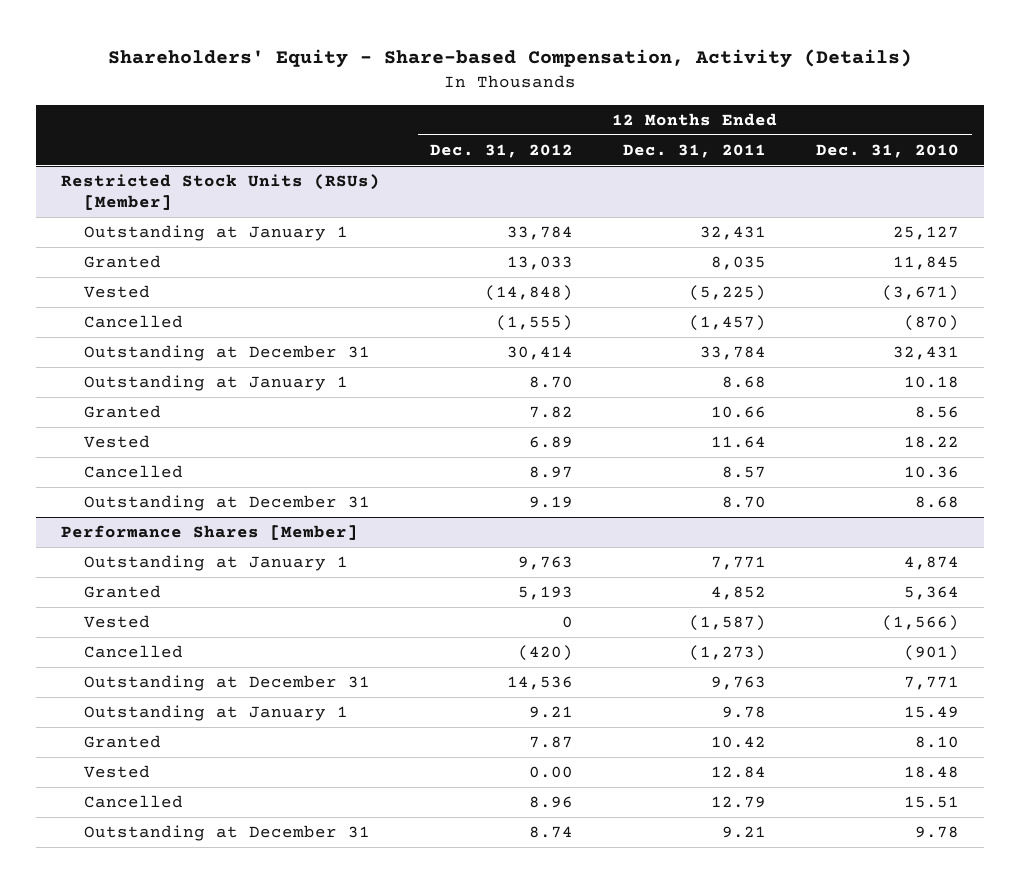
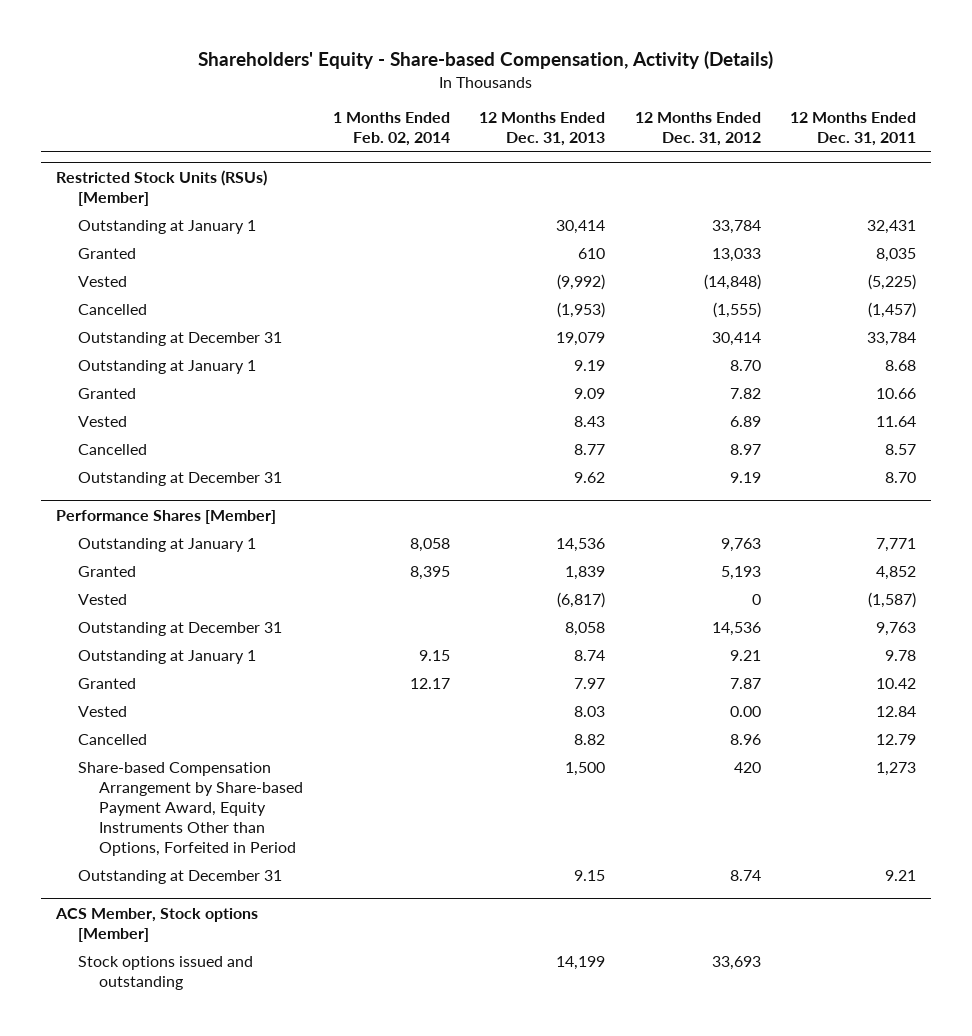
[816,143,960,158] Dec. 31, 2010 -> none
none -> [332,112,450,147] 1 Months Ended Feb. 02, 2014
none -> [479,112,606,147] 12 Months Ended Dec. 31, 2013
[84,645,184,659] Cancelled -> none
none -> [77,761,304,856] Share-based Compensation Arrangement by Share-based Payment Award, Equity Instruments Other than Options, Forfeited in Period
none -> [55,907,259,942] ACS Member, Stock options [Member]
none -> [77,955,253,990] Stock options issued and outstanding

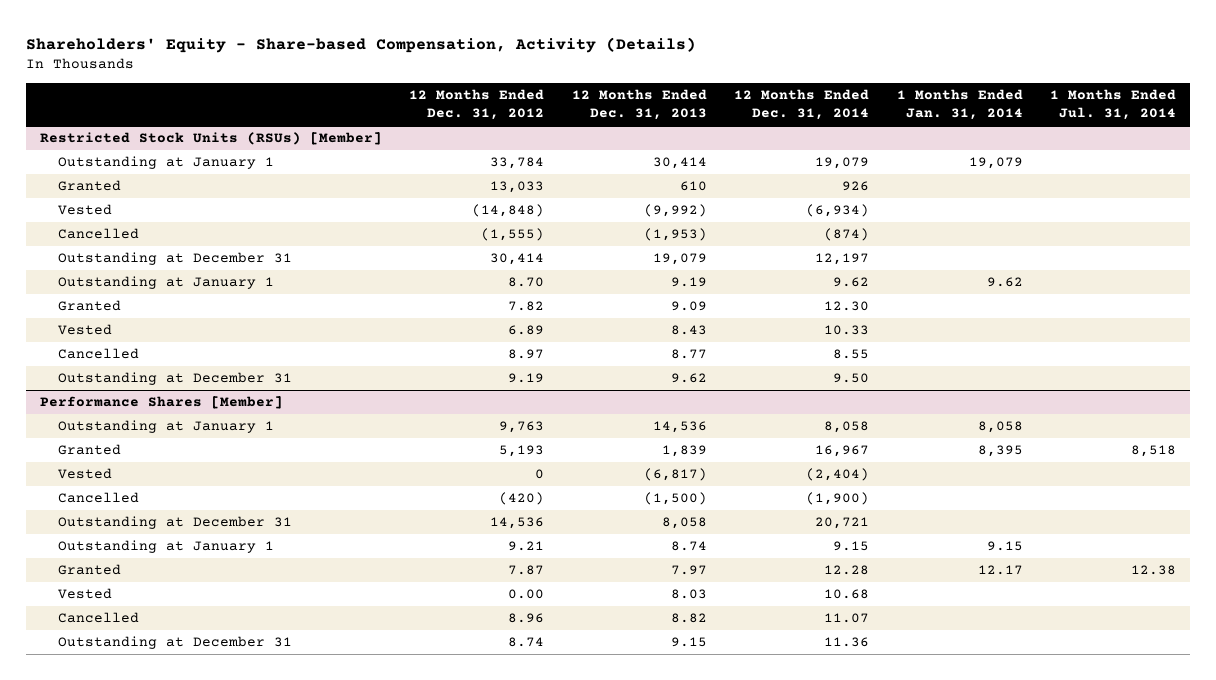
[332,112,450,147] 1 Months Ended Feb. 02, 2014 -> none
[790,112,917,147] 12 Months Ended Dec. 31, 2011 -> none
none -> [734,88,870,121] 12 Months Ended Dec. 31, 2014
none -> [896,88,1023,121] 1 Months Ended Jan. 31, 2014
none -> [1050,88,1177,121] 1 Months Ended Jul. 31, 2014
none -> [57,492,139,504] Cancelled
[77,761,304,856] Share-based Compensation Arrangement by Share-based Payment Award, Equity Instruments Other than Options, Forfeited in Period -> none
[55,907,259,942] ACS Member, Stock options [Member] -> none
[77,955,253,990] Stock options issued and outstanding -> none

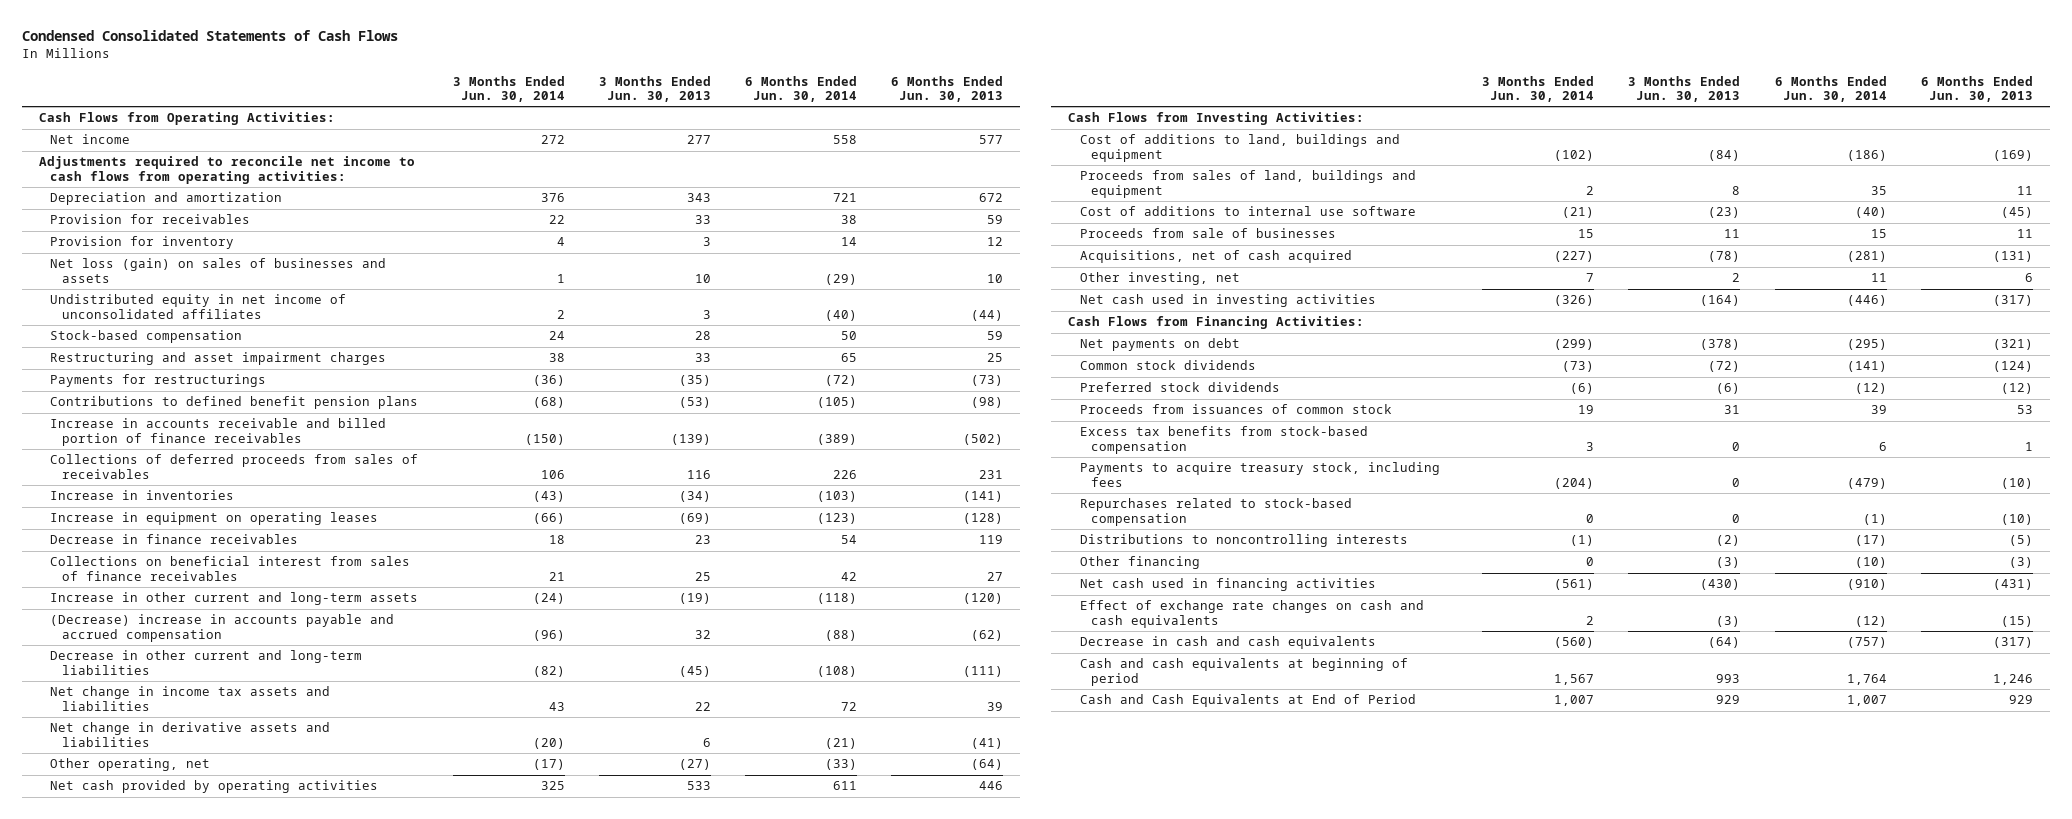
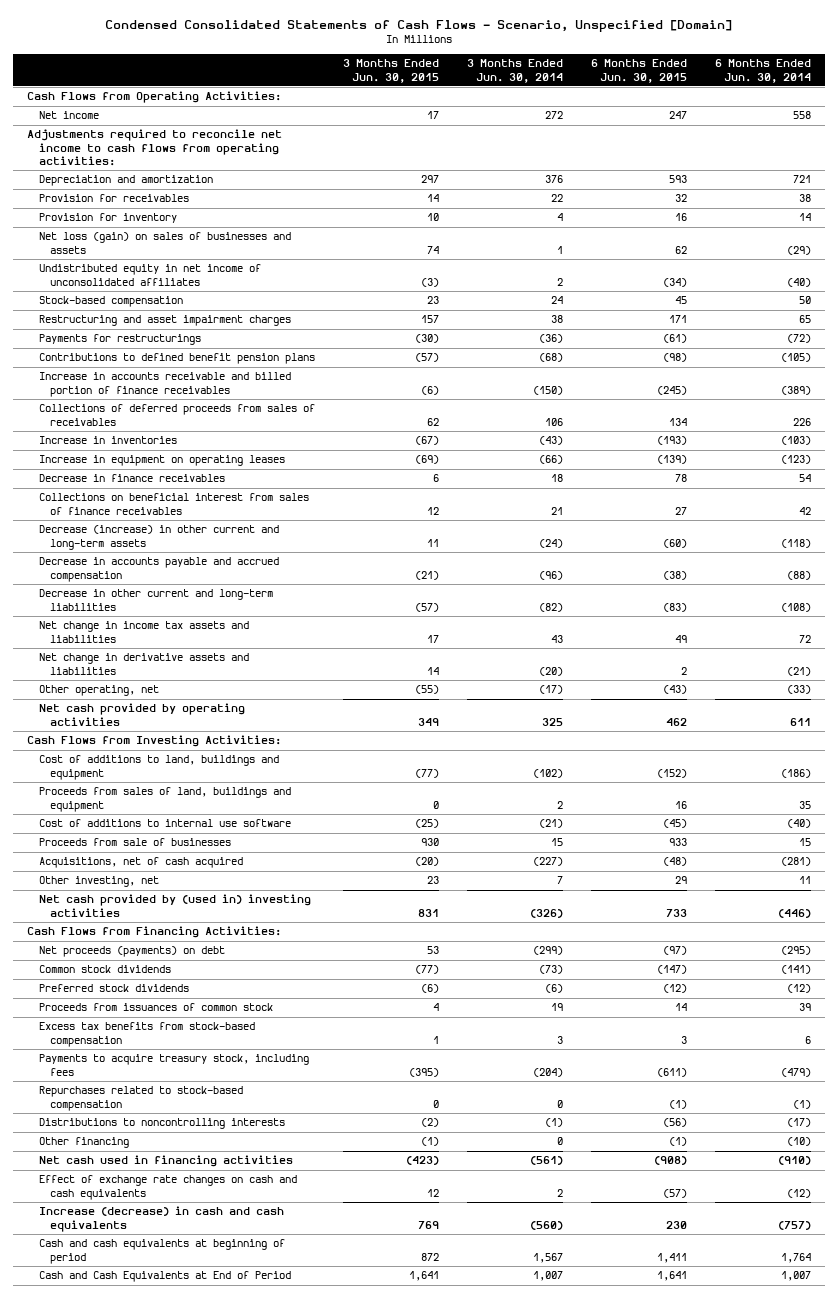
[21,29,398,41] Condensed Consolidated Statements of Cash Flows -> [104,20,732,33] Condensed Consolidated Statements of Cash Flows - Scenario, Unspecified [Domain]
[598,75,711,102] 3 Months Ended Jun. 30, 2013 -> none
[891,75,1004,102] 6 Months Ended Jun. 30, 2013 -> none
none -> [342,59,439,83] 3 Months Ended Jun. 30, 2015
none -> [590,59,687,83] 6 Months Ended Jun. 30, 2015
[50,592,419,606] Increase in other current and long-term assets -> [38,525,279,550] Decrease (increase) in other current and long-term assets
[50,614,395,642] (Decrease) increase in accounts payable and accrued compensation -> [38,557,279,582] Decrease in accounts payable and accrued compensation
[1079,294,1376,308] Net cash used in investing activities -> [38,894,311,917] Net cash provided by (used in) investing activities
[1079,338,1240,352] Net payments on debt -> [38,946,225,958] Net proceeds (payments) on debt
[1079,636,1376,650] Decrease in cash and cash equivalents -> [38,1206,284,1232] Increase (decrease) in cash and cash equivalents

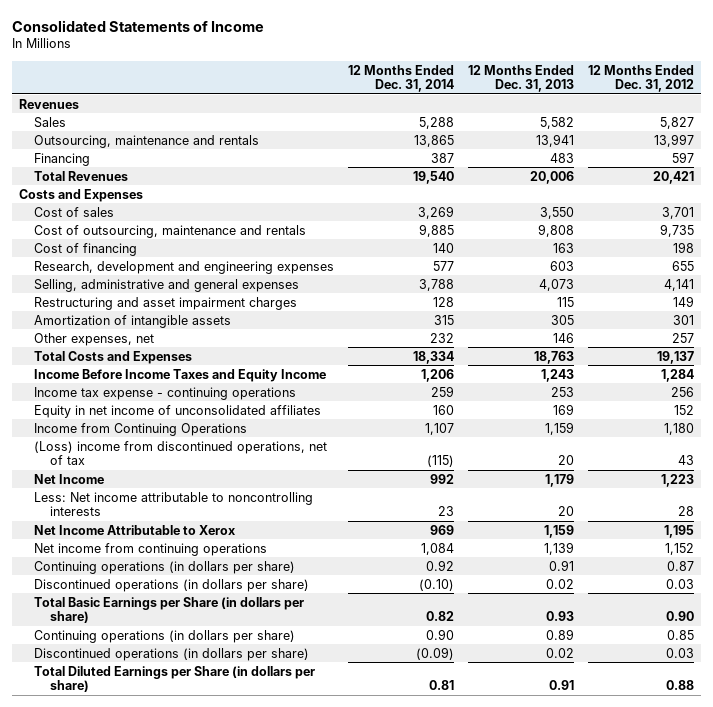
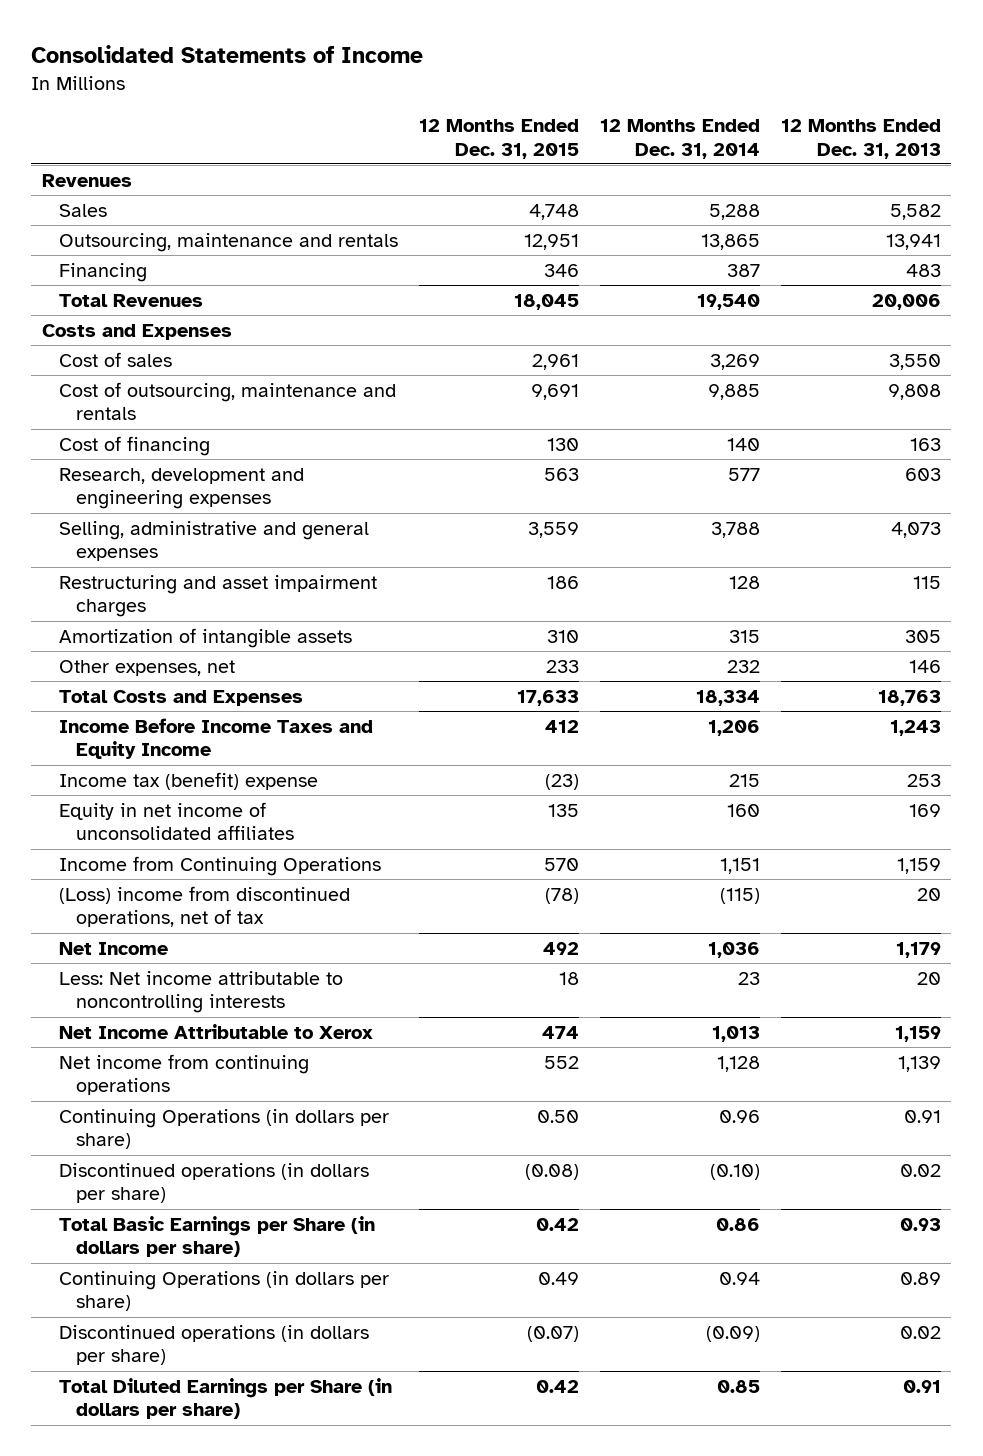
[587,64,694,93] 12 Months Ended Dec. 31, 2012 -> none
none -> [418,119,579,159] 12 Months Ended Dec. 31, 2015
[34,386,297,400] Income tax expense - continuing operations -> [58,771,318,790] Income tax (benefit) expense
[431,385,455,397] 259 -> [728,773,760,787] 215
[425,422,455,435] 1,107 -> [719,857,760,874] 1,151
[430,473,455,484] 992 -> [707,941,760,958] 1,036
[430,524,455,535] 969 -> [711,1025,760,1042] 1,013
[421,542,455,555] 1,084 -> [716,1055,760,1072] 1,128
[34,560,296,574] Continuing operations (in dollars per share) -> [58,1108,389,1150] Continuing Operations (in dollars per share)
[426,559,455,571] 0.92 -> [718,1109,760,1123] 0.96
[426,611,455,622] 0.82 -> [715,1217,760,1231] 0.86
[34,629,296,643] Continuing operations (in dollars per share) -> [58,1270,389,1312] Continuing Operations (in dollars per share)
[426,628,455,640] 0.90 -> [718,1271,760,1285] 0.94
[429,680,455,691] 0.81 -> [716,1379,760,1393] 0.85

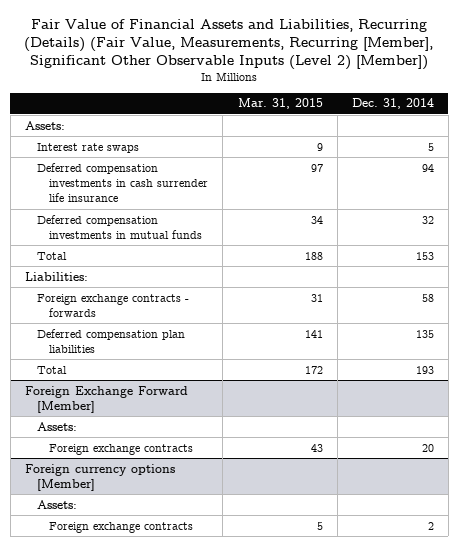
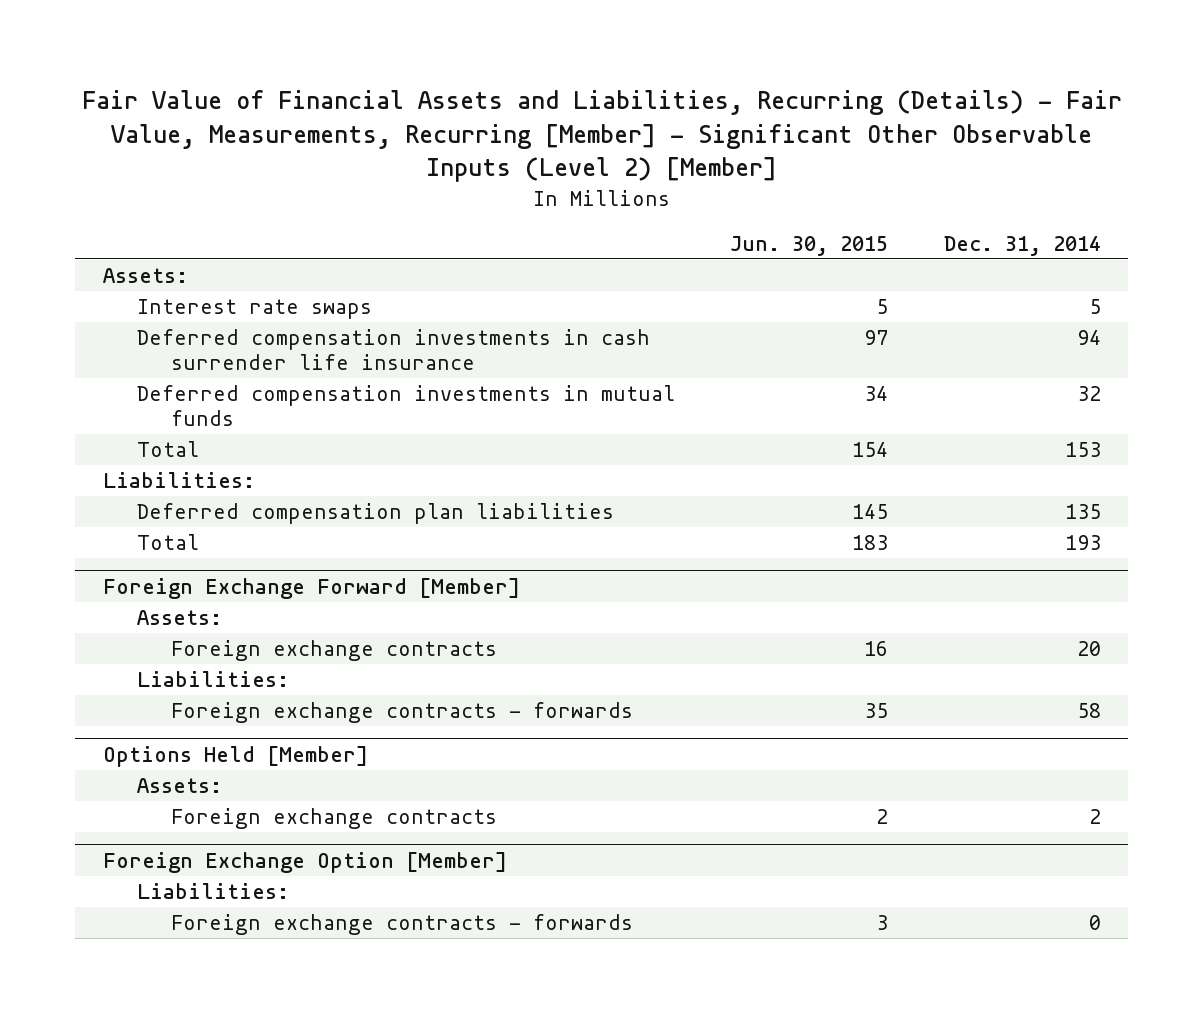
[24,18,434,71] Fair Value of Financial Assets and Liabilities, Recurring (Details) (Fair Value, Measurements, Recurring [Member], Significant Other Observable Inputs (Level 2) [Member]) -> [81,90,1122,183] Fair Value of Financial Assets and Liabilities, Recurring (Details) - Fair Value, Measurements, Recurring [Member] - Significant Other Observable Inputs (Level 2) [Member]
[237,98,323,110] Mar. 31, 2015 -> none
none -> [730,235,889,256] Jun. 30, 2015
[37,293,190,317] Foreign exchange contracts - forwards -> none
[25,463,176,491] Foreign currency options [Member] -> none
none -> [136,671,289,688] Liabilities:
none -> [170,702,633,724] Foreign exchange contracts - forwards
none -> [103,745,369,767] Options Held [Member]
none -> [103,851,508,873] Foreign Exchange Option [Member]
none -> [136,883,289,900] Liabilities:
none -> [170,914,633,936] Foreign exchange contracts - forwards

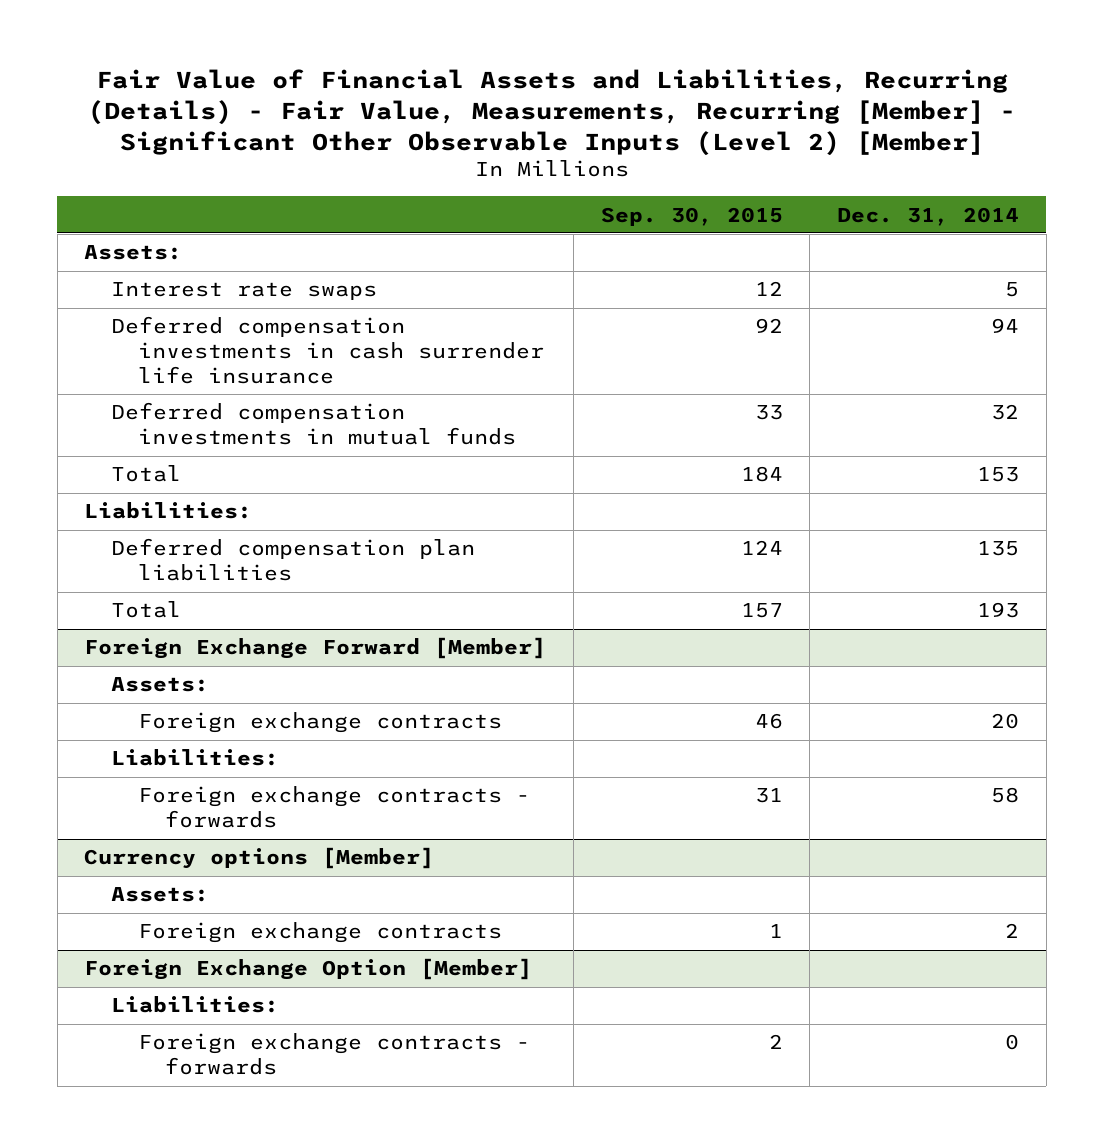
[730,235,889,256] Jun. 30, 2015 -> none
none -> [600,206,783,226] Sep. 30, 2015
[103,745,369,767] Options Held [Member] -> [84,847,435,870] Currency options [Member]

